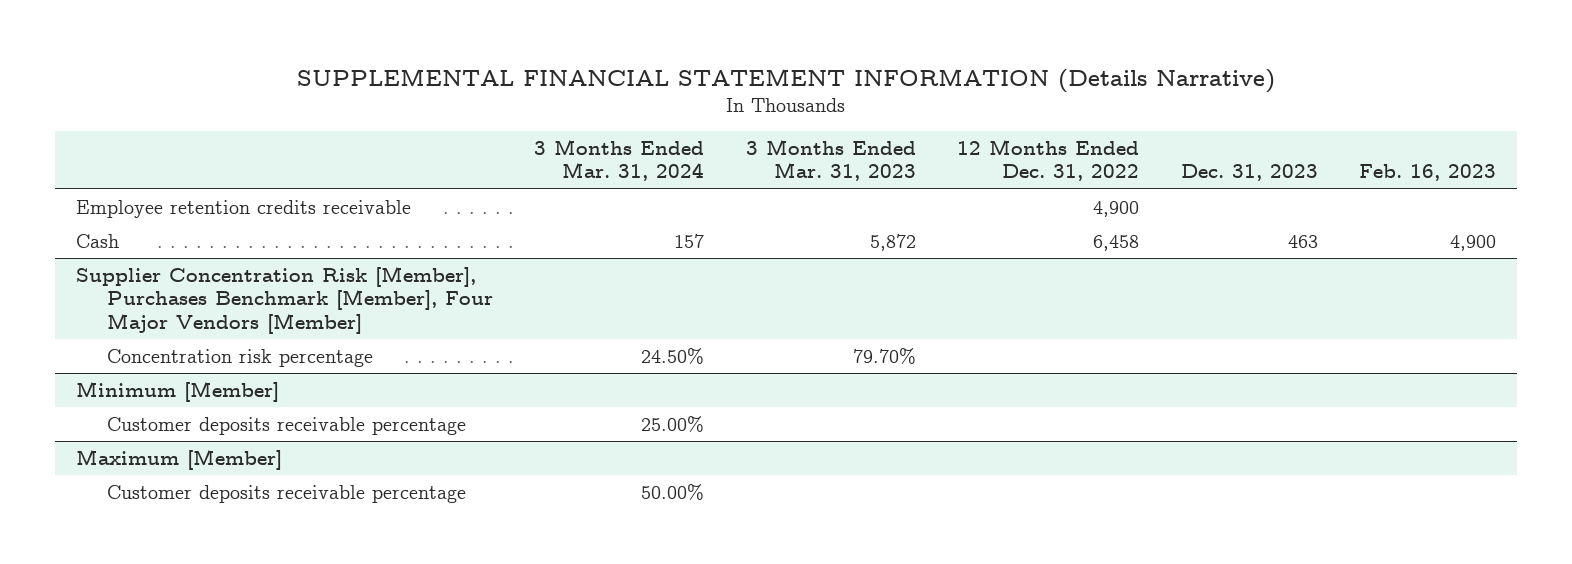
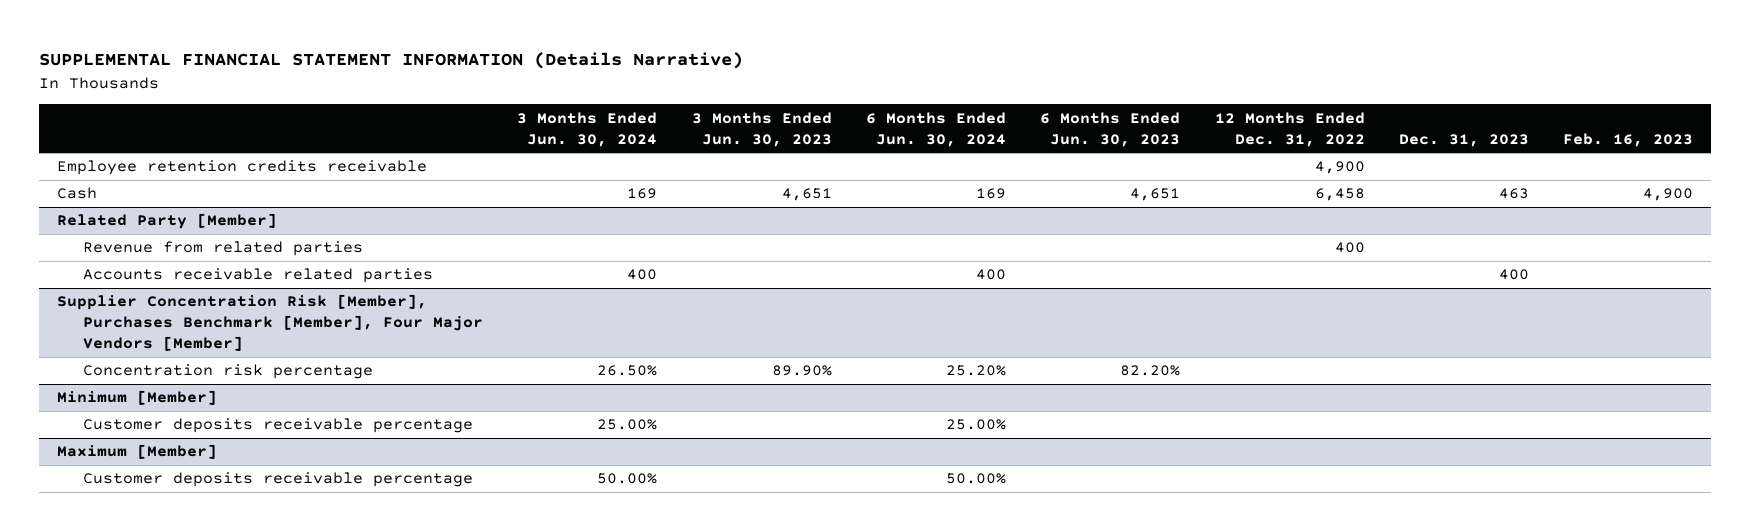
[534,138,705,182] 3 Months Ended Mar. 31, 2024 -> none
[745,138,916,182] 3 Months Ended Mar. 31, 2023 -> none
none -> [517,111,658,147] 3 Months Ended Jun. 30, 2024
none -> [691,111,832,147] 3 Months Ended Jun. 30, 2023
none -> [866,111,1007,147] 6 Months Ended Jun. 30, 2024
none -> [1040,111,1181,147] 6 Months Ended Jun. 30, 2023
none -> [56,213,277,230] Related Party [Member]
none -> [83,241,364,257] Revenue from related parties
none -> [83,268,434,284] Accounts receivable related parties

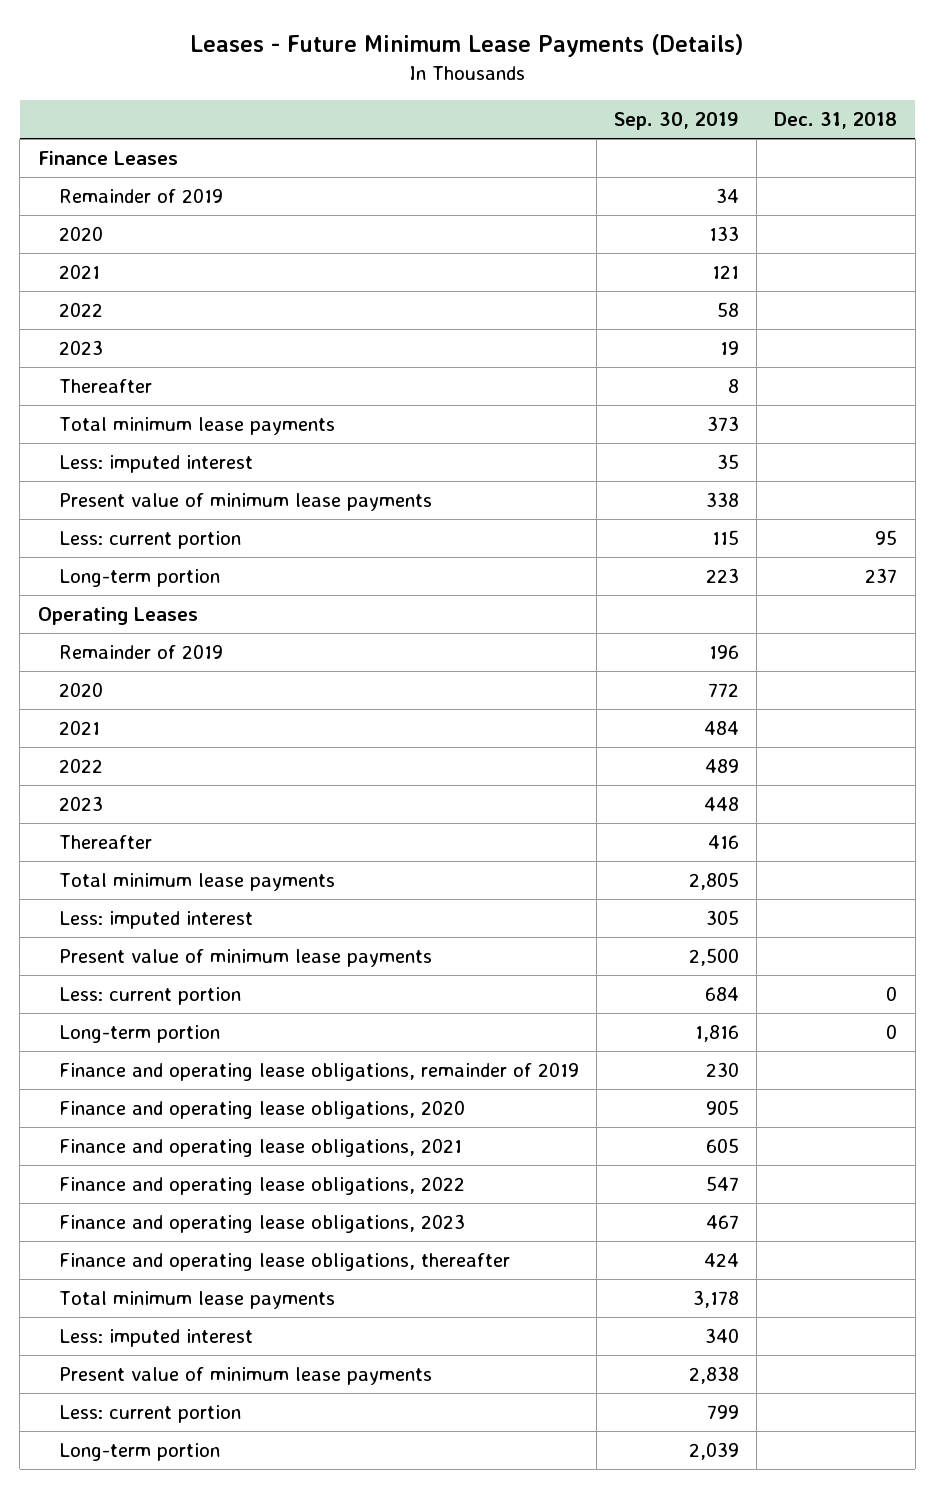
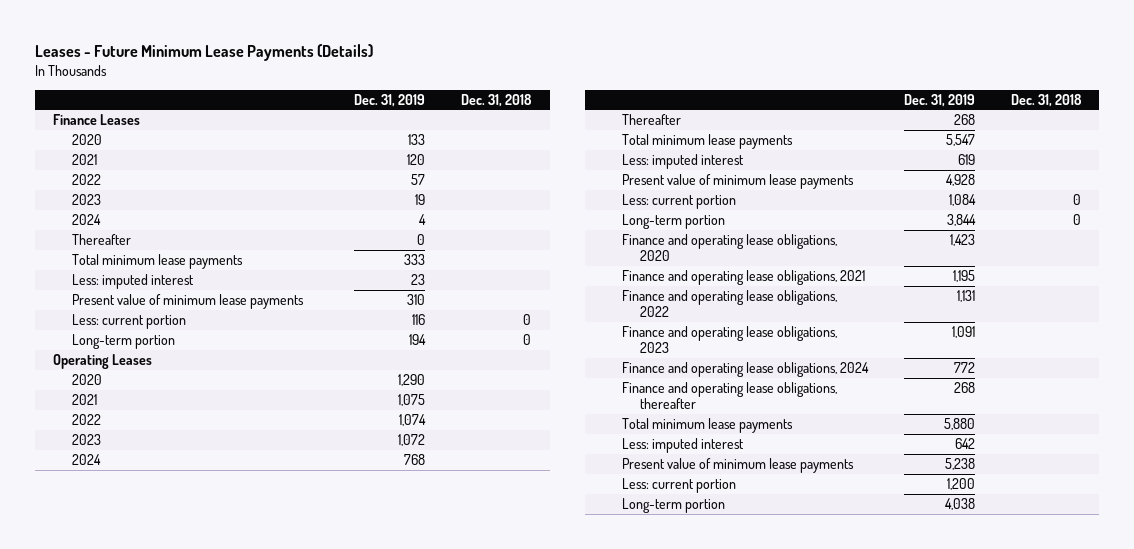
[614,112,740,131] Sep. 30, 2019 -> none
none -> [354,93,426,107] Dec. 31, 2019
[59,187,224,203] Remainder of 2019 -> none
none -> [71,214,101,226] 2024
[875,529,898,545] 95 -> [523,314,532,326] 0
[865,567,898,583] 237 -> [523,334,532,346] 0
[59,643,224,659] Remainder of 2019 -> none
none -> [71,454,101,466] 2024
[59,1061,580,1081] Finance and operating lease obligations, remainder of 2019 -> none
none -> [621,362,869,378] Finance and operating lease obligations, 2024

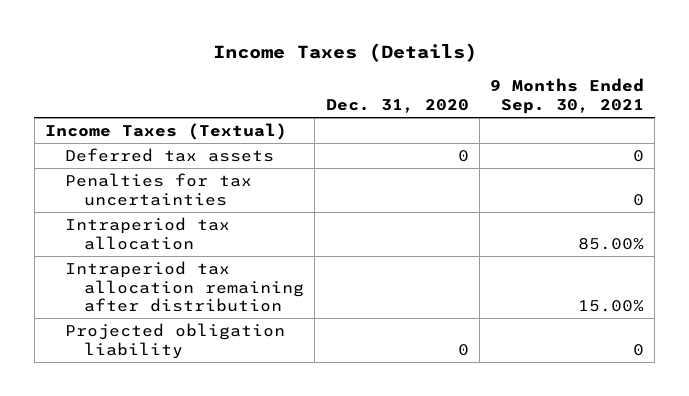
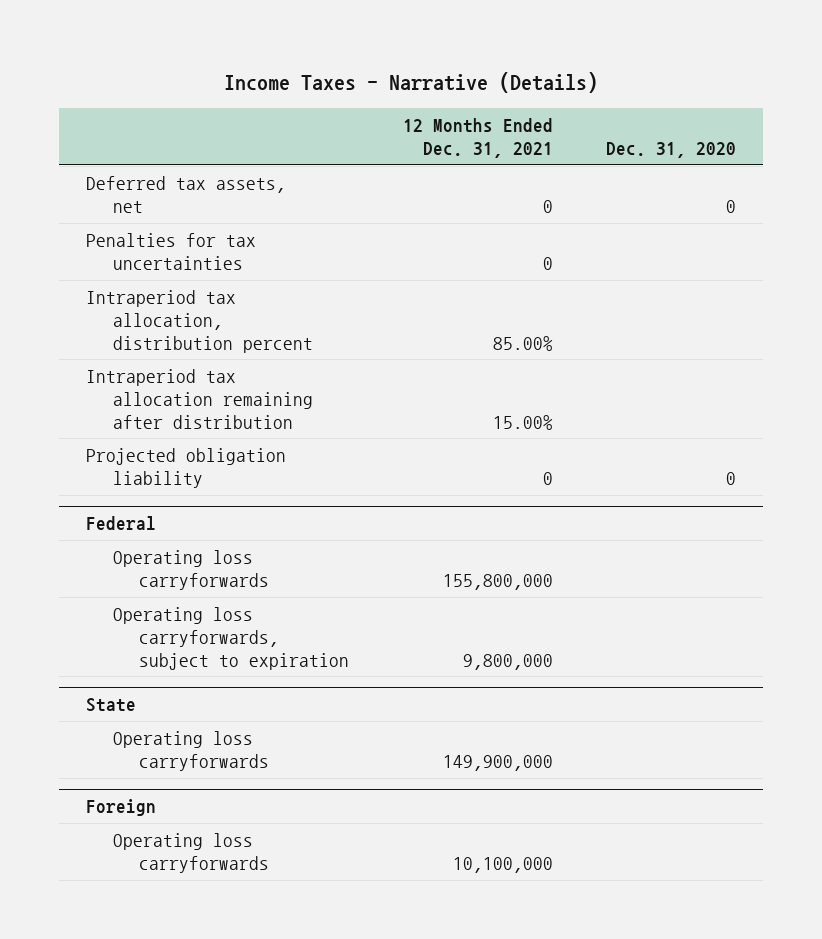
[212,43,477,63] Income Taxes (Details) -> [224,72,599,94] Income Taxes - Narrative (Details)
[490,78,645,115] 9 Months Ended Sep. 30, 2021 -> none
none -> [402,118,553,159] 12 Months Ended Dec. 31, 2021
[45,122,288,140] Income Taxes (Textual) -> none
[64,147,274,162] Deferred tax assets -> [86,176,287,213] Deferred tax assets, net
[64,216,230,250] Intraperiod tax allocation -> [86,290,313,353] Intraperiod tax allocation, distribution percent
none -> [86,516,157,531] Federal
none -> [112,550,269,590] Operating loss carryforwards
none -> [112,607,349,670] Operating loss carryforwards, subject to expiration
none -> [86,698,137,713] State
none -> [112,731,269,771] Operating loss carryforwards
none -> [86,799,157,817] Foreign
none -> [112,833,269,873] Operating loss carryforwards

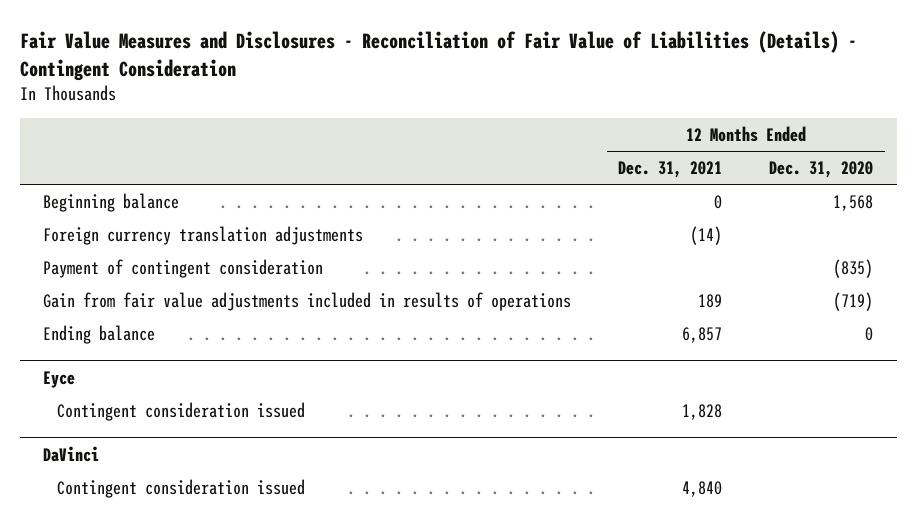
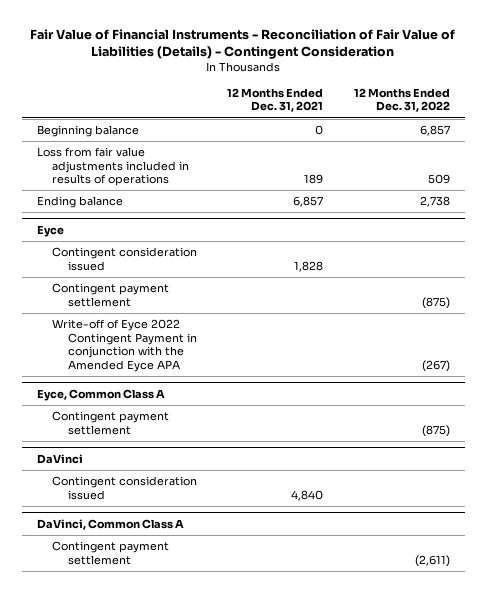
[19,30,857,81] Fair Value Measures and Disclosures - Reconciliation of Fair Value of Liabilities (Details) - Contingent Consideration -> [30,28,456,59] Fair Value of Financial Instruments - Reconciliation of Fair Value of Liabilities (Details) - Contingent Consideration
[769,161,874,179] Dec. 31, 2020 -> none
none -> [353,87,450,113] 12 Months Ended Dec. 31, 2022
[43,225,364,245] Foreign currency translation adjustments -> none
[43,258,324,278] Payment of contingent consideration -> none
[43,291,572,311] Gain from fair value adjustments included in results of operations -> [36,147,190,187] Loss from fair value adjustments included in results of operations
none -> [52,283,170,307] Contingent payment settlement
none -> [52,319,198,373] Write-off of Eyce 2022 Contingent Payment in conjunction with the Amended Eyce APA
none -> [36,388,165,401] Eyce, Common Class A
none -> [52,411,170,435] Contingent payment settlement
none -> [36,518,184,530] DaVinci, Common Class A
none -> [52,541,170,565] Contingent payment settlement

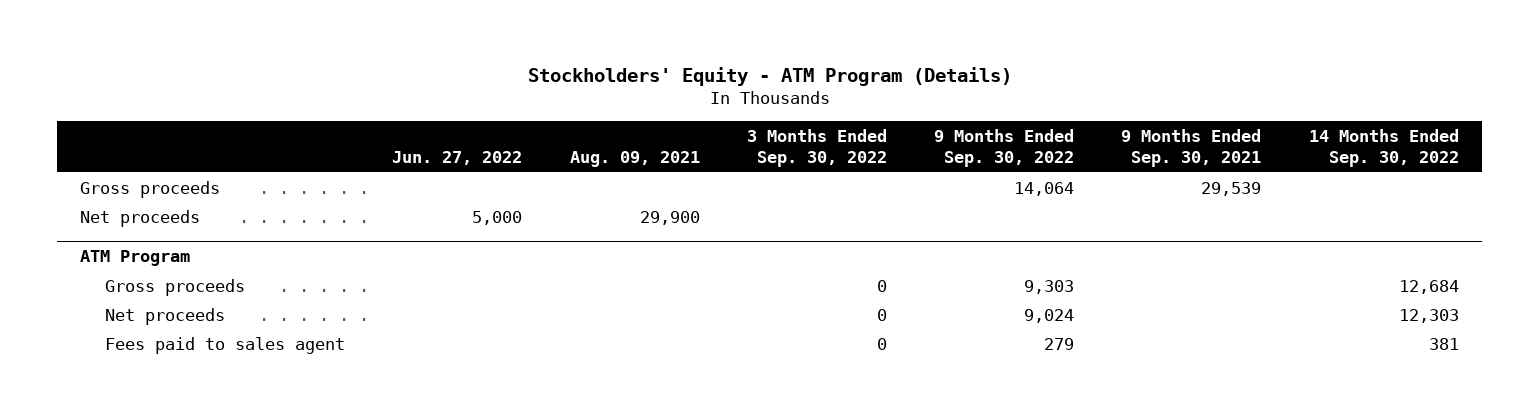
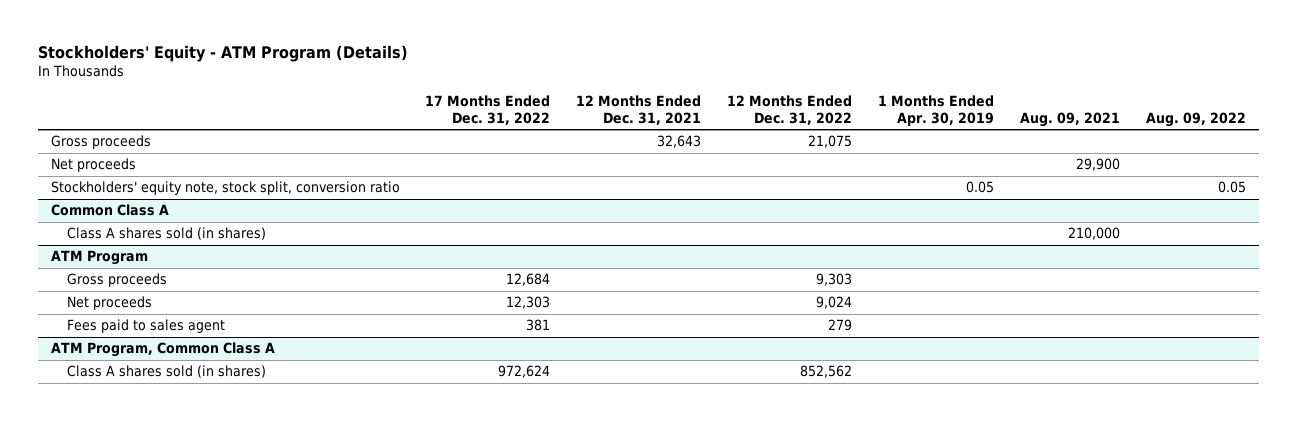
[392,151,523,166] Jun. 27, 2022 -> none
[746,128,887,168] 3 Months Ended Sep. 30, 2022 -> none
[934,128,1075,168] 9 Months Ended Sep. 30, 2022 -> none
[1121,128,1262,168] 9 Months Ended Sep. 30, 2021 -> none
[1308,128,1459,168] 14 Months Ended Sep. 30, 2022 -> none
none -> [425,94,551,125] 17 Months Ended Dec. 31, 2022
none -> [576,94,702,125] 12 Months Ended Dec. 31, 2021
none -> [727,94,853,125] 12 Months Ended Dec. 31, 2022
none -> [877,94,994,126] 1 Months Ended Apr. 30, 2019
none -> [1145,111,1246,127] Aug. 09, 2022
none -> [50,181,400,196] Stockholders' equity note, stock split, conversion ratio
none -> [50,204,169,217] Common Class A
none -> [66,227,266,241] Class A shares sold (in shares)
none -> [50,342,275,358] ATM Program, Common Class A
none -> [66,365,266,379] Class A shares sold (in shares)

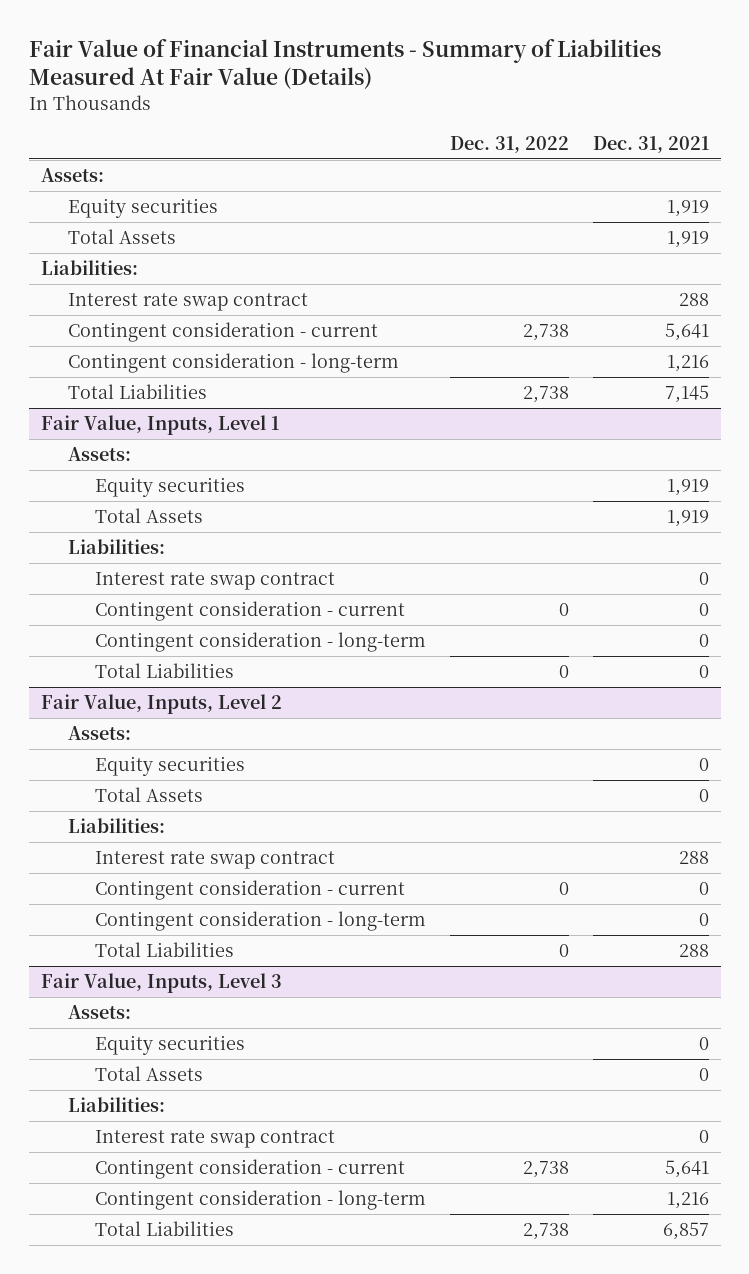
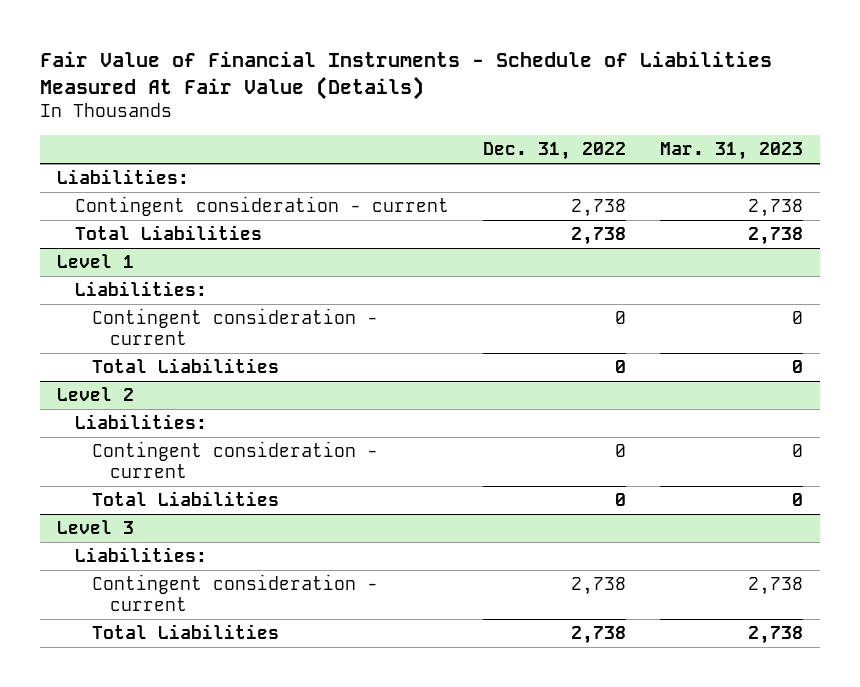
[28,38,661,90] Fair Value of Financial Instruments - Summary of Liabilities Measured At Fair Value (Details) -> [39,50,772,100] Fair Value of Financial Instruments - Schedule of Liabilities Measured At Fair Value (Details)
[592,135,709,153] Dec. 31, 2021 -> none
none -> [660,142,804,161] Mar. 31, 2023
[40,167,104,182] Assets: -> none
[67,197,218,218] Equity securities -> none
[67,228,176,244] Total Assets -> none
[67,292,308,311] Interest rate swap contract -> none
[67,352,399,373] Contingent consideration - long-term -> none
[67,446,131,461] Assets: -> none
[94,476,245,497] Equity securities -> none
[94,507,203,523] Total Assets -> none
[40,414,279,435] Fair Value, Inputs, Level 1 -> [56,254,134,269] Level 1
[94,571,335,590] Interest rate swap contract -> none
[94,631,426,652] Contingent consideration - long-term -> none
[67,725,131,740] Assets: -> none
[94,755,245,776] Equity securities -> none
[94,786,203,802] Total Assets -> none
[40,693,282,714] Fair Value, Inputs, Level 2 -> [56,387,134,402] Level 2
[94,850,335,869] Interest rate swap contract -> none
[94,910,426,931] Contingent consideration - long-term -> none
[67,1004,131,1019] Assets: -> none
[94,1034,245,1055] Equity securities -> none
[94,1065,203,1081] Total Assets -> none
[40,972,282,993] Fair Value, Inputs, Level 3 -> [56,520,134,535] Level 3
[94,1129,335,1148] Interest rate swap contract -> none
[94,1189,426,1210] Contingent consideration - long-term -> none

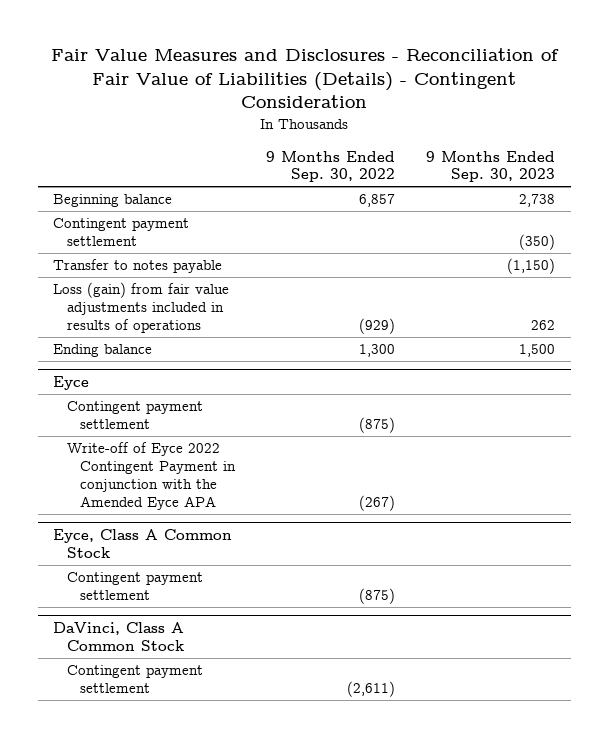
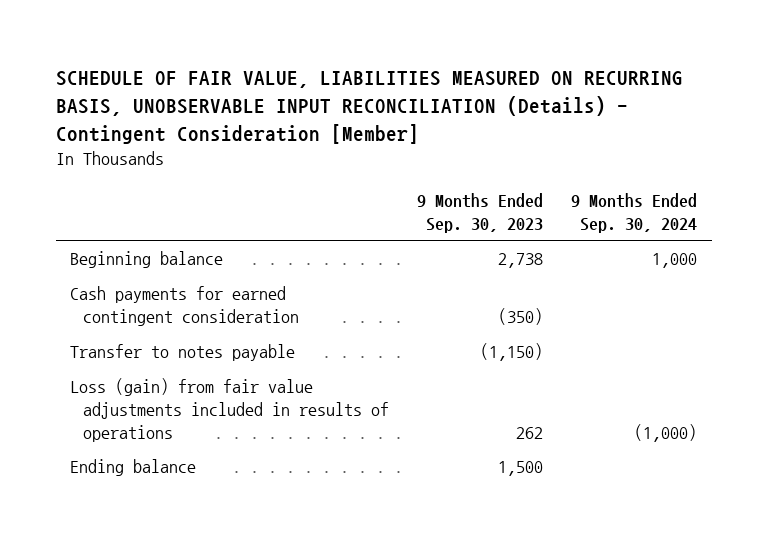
[51,48,560,109] Fair Value Measures and Disclosures - Reconciliation of Fair Value of Liabilities (Details) - Contingent Consideration -> [56,71,684,145] SCHEDULE OF FAIR VALUE, LIABILITIES MEASURED ON RECURRING BASIS, UNOBSERVABLE INPUT RECONCILIATION (Details) - Contingent Consideration [Member]
[266,150,396,183] 9 Months Ended Sep. 30, 2022 -> none
none -> [571,192,698,233] 9 Months Ended Sep. 30, 2024
[53,218,190,247] Contingent payment settlement -> [70,286,300,327] Cash payments for earned contingent consideration
[53,376,90,391] Eyce -> none
[66,401,203,430] Contingent payment settlement -> none
[66,442,236,510] Write-off of Eyce 2022 Contingent Payment in conjunction with the Amended Eyce APA -> none
[53,529,233,559] Eyce, Class A Common Stock -> none
[66,572,203,601] Contingent payment settlement -> none
[53,622,185,652] DaVinci, Class A Common Stock -> none
[66,665,203,694] Contingent payment settlement -> none

